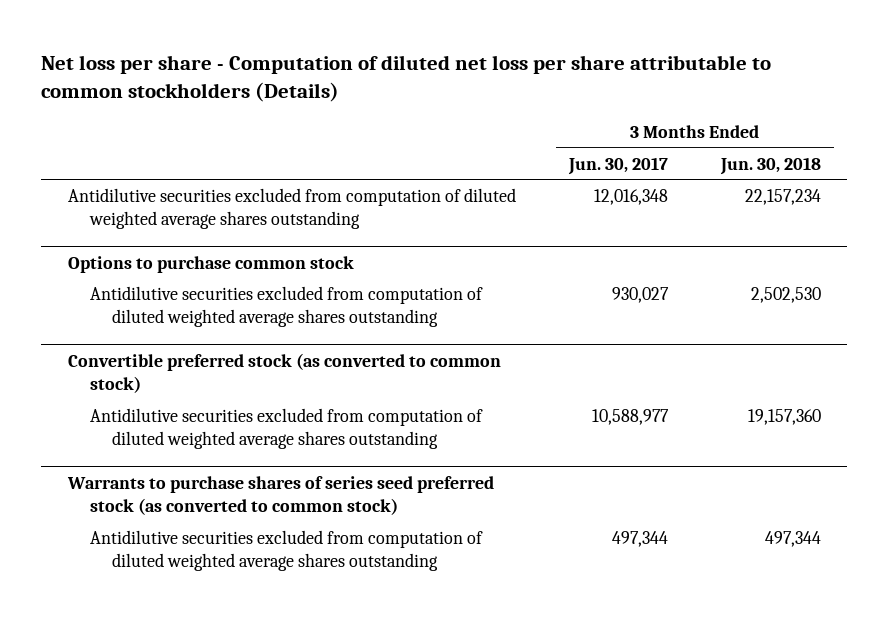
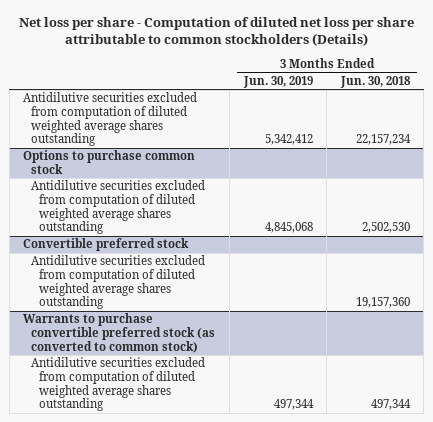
[567,156,668,175] Jun. 30, 2017 -> none
none -> [242,76,313,89] Jun. 30, 2019
[67,352,501,394] Convertible preferred stock (as converted to common stock) -> [23,238,190,252] Convertible preferred stock
[66,475,494,516] Warrants to purchase shares of series seed preferred stock (as converted to common stock) -> [23,313,216,353] Warrants to purchase convertible preferred stock (as converted to common stock)

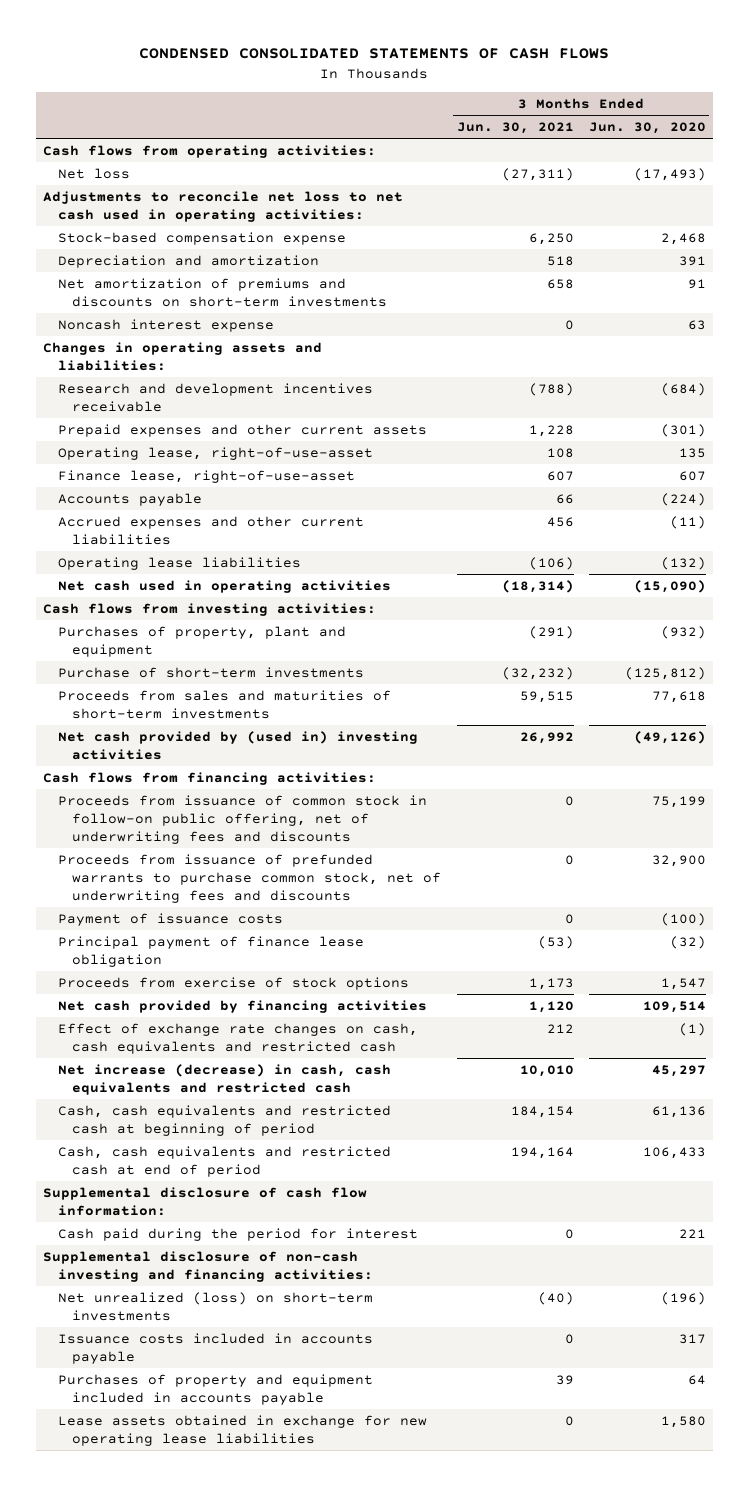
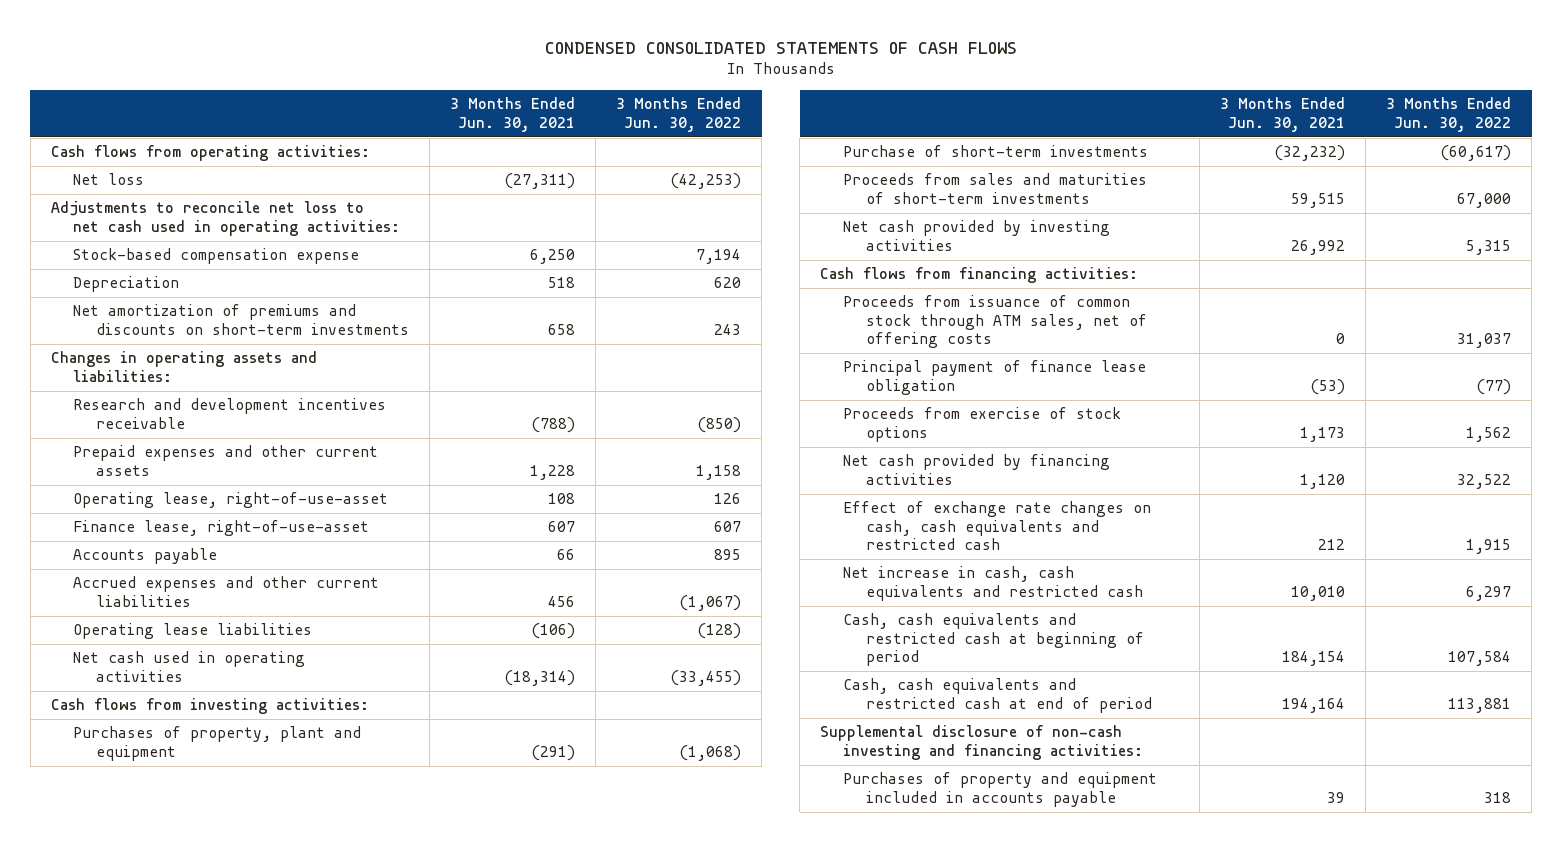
[588,121,706,134] Jun. 30, 2020 -> none
none -> [616,97,742,132] 3 Months Ended Jun. 30, 2022
[57,254,319,268] Depreciation and amortization -> [73,276,180,293] Depreciation
[57,318,274,332] Noncash interest expense -> none
[57,730,418,760] Net cash provided by (used in) investing activities -> [843,220,1111,251] Net cash provided by investing activities
[57,794,427,844] Proceeds from issuance of common stock in follow-on public offering, net of underwriting fees and discounts -> none
[57,853,442,903] Proceeds from issuance of prefunded warrants to purchase common stock, net of underwriting fees and discounts -> none
[57,912,283,926] Payment of issuance costs -> none
none -> [843,295,1148,349] Proceeds from issuance of common stock through ATM sales, net of offering costs
[57,1063,391,1095] Net increase (decrease) in cash, cash equivalents and restricted cash -> [843,566,1144,601] Net increase in cash, cash equivalents and restricted cash
[43,1186,368,1216] Supplemental disclosure of cash flow information: -> none
[57,1227,418,1241] Cash paid during the period for interest -> none
[57,1291,373,1321] Net unrealized (loss) on short-term investments -> none
[57,1332,373,1364] Issuance costs included in accounts payable -> none
[57,1414,427,1446] Lease assets obtained in exchange for new operating lease liabilities -> none

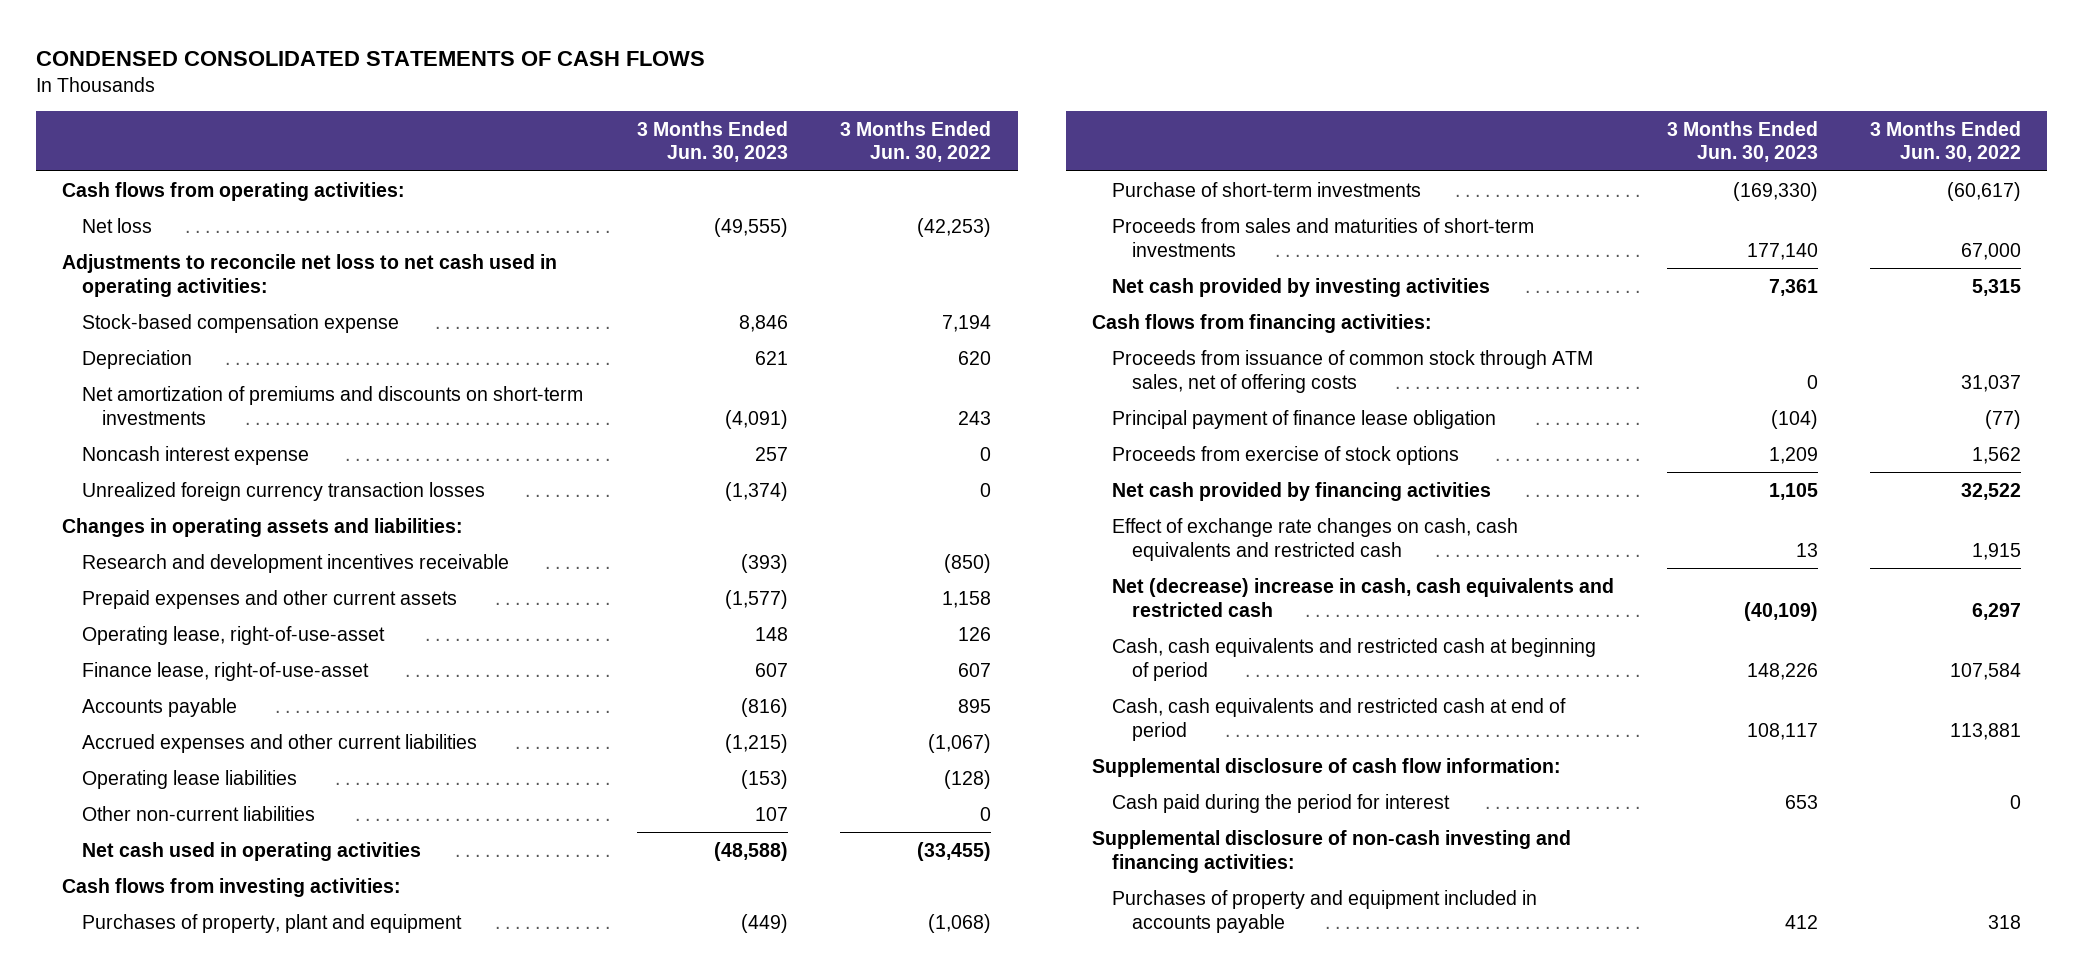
[450,97,576,132] 3 Months Ended Jun. 30, 2021 -> none
none -> [636,120,788,163] 3 Months Ended Jun. 30, 2023
none -> [82,445,310,465] Noncash interest expense
none -> [82,481,486,501] Unrealized foreign currency transaction losses
none -> [82,805,316,821] Other non-current liabilities
[843,566,1144,601] Net increase in cash, cash equivalents and restricted cash -> [1111,577,1614,617] Net (decrease) increase in cash, cash equivalents and restricted cash
none -> [1092,757,1562,777] Supplemental disclosure of cash flow information:
none -> [1111,793,1450,813] Cash paid during the period for interest

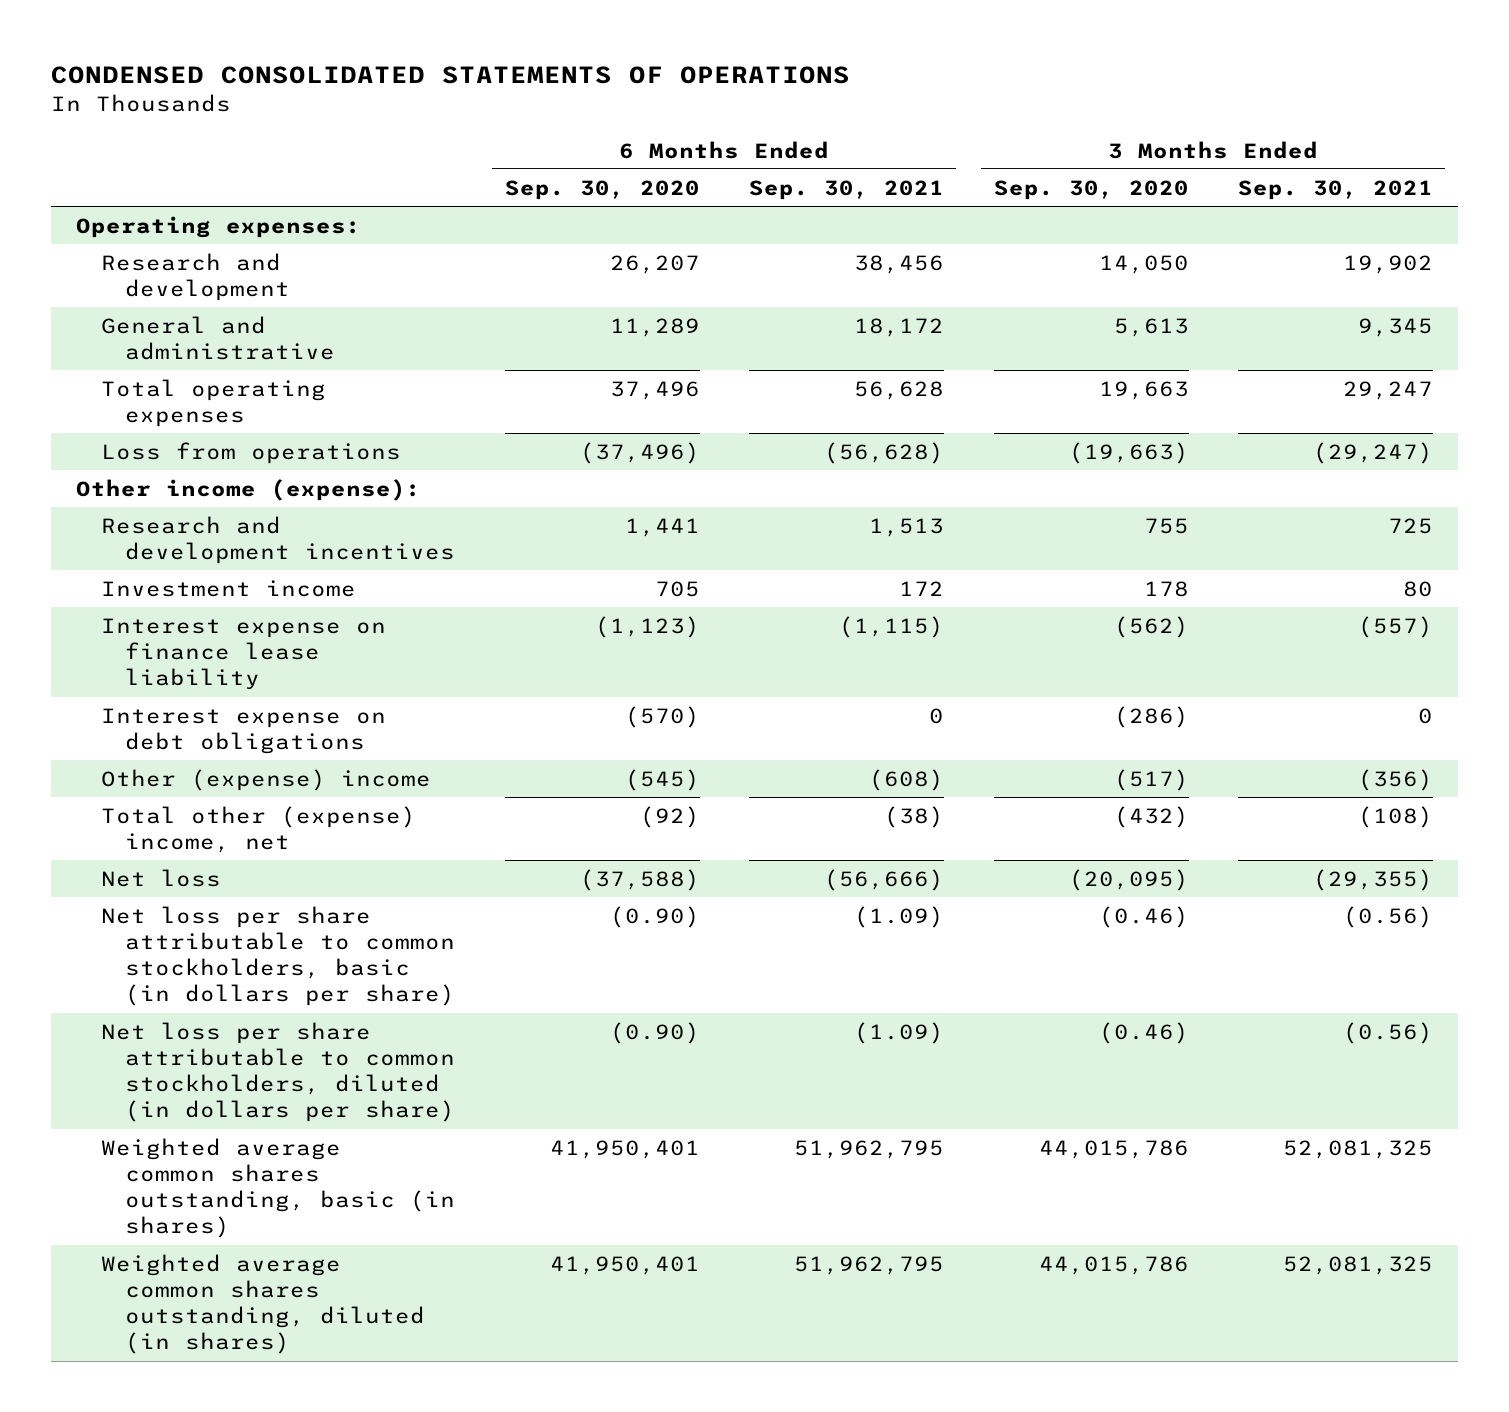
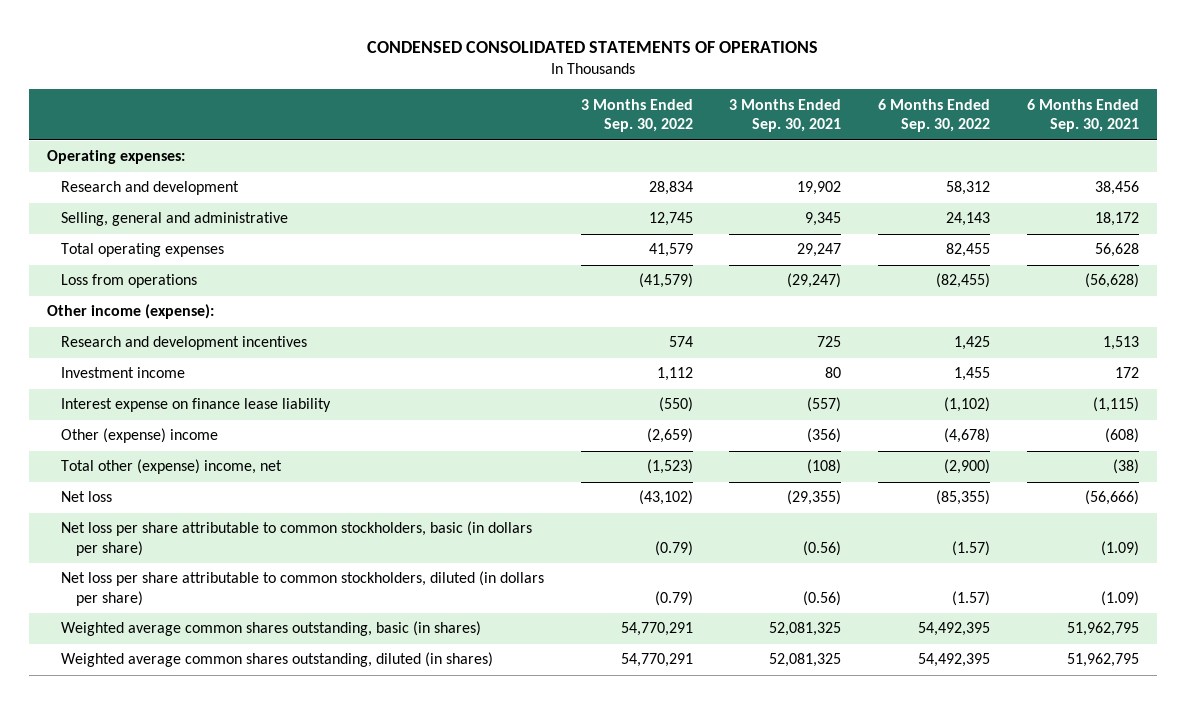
[504,179,700,200] Sep. 30, 2020 -> none
[993,179,1189,200] Sep. 30, 2020 -> none
none -> [580,98,693,133] 3 Months Ended Sep. 30, 2022
none -> [878,98,991,133] 6 Months Ended Sep. 30, 2022
[100,315,336,360] General and administrative -> [61,212,289,227] Selling, general and administrative
[100,707,386,754] Interest expense on debt obligations -> none

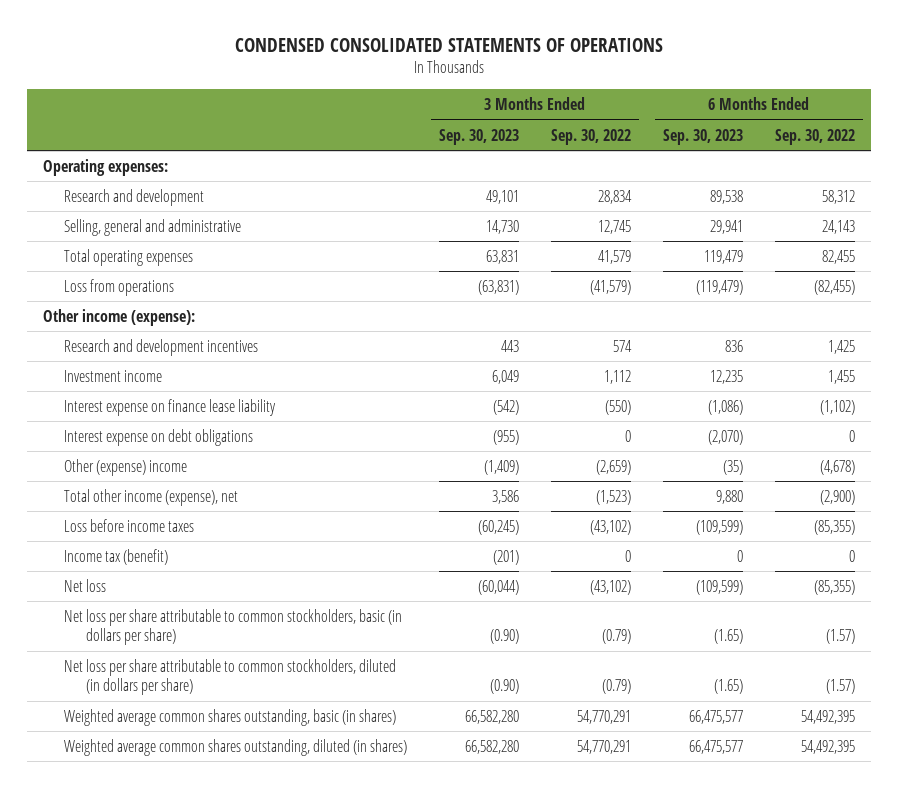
[729,98,842,133] 3 Months Ended Sep. 30, 2021 -> none
[1026,98,1139,133] 6 Months Ended Sep. 30, 2021 -> none
none -> [439,128,520,145] Sep. 30, 2023
none -> [662,128,743,145] Sep. 30, 2023
none -> [64,428,254,446] Interest expense on debt obligations
[61,459,283,475] Total other (expense) income, net -> [64,488,239,506] Total other income (expense), net
none -> [64,518,195,532] Loss before income taxes
none -> [64,548,169,565] Income tax (benefit)

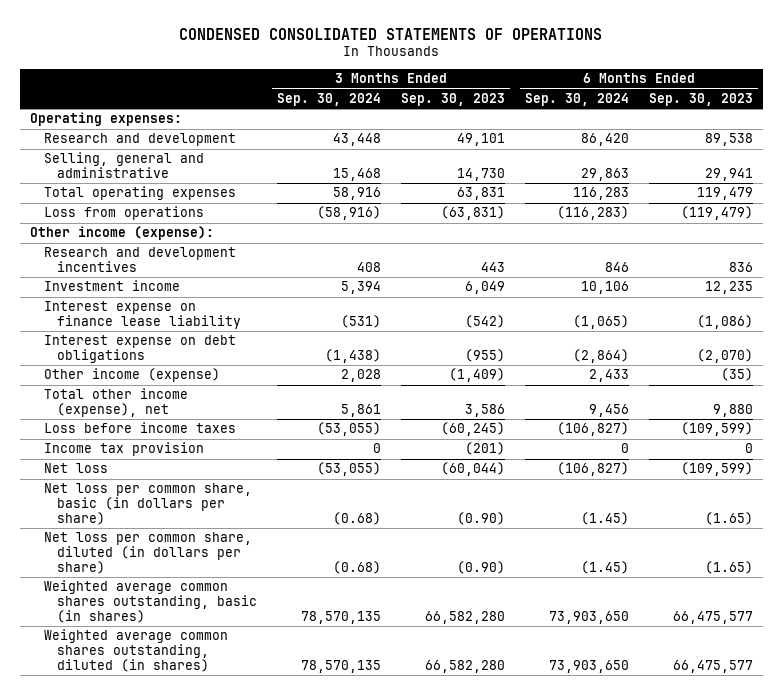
[550,128,631,145] Sep. 30, 2022 -> none
[774,128,855,145] Sep. 30, 2022 -> none
none -> [277,92,382,106] Sep. 30, 2024
none -> [524,92,629,106] Sep. 30, 2024
[64,458,188,476] Other (expense) income -> [43,368,220,383] Other income (expense)
[64,548,169,565] Income tax (benefit) -> [43,442,204,457] Income tax provision
[64,608,403,646] Net loss per share attributable to common stockholders, basic (in dollars per share) -> [43,483,252,525] Net loss per common share, basic (in dollars per share)
[64,658,397,696] Net loss per share attributable to common stockholders, diluted (in dollars per share) -> [43,532,252,574] Net loss per common share, diluted (in dollars per share)

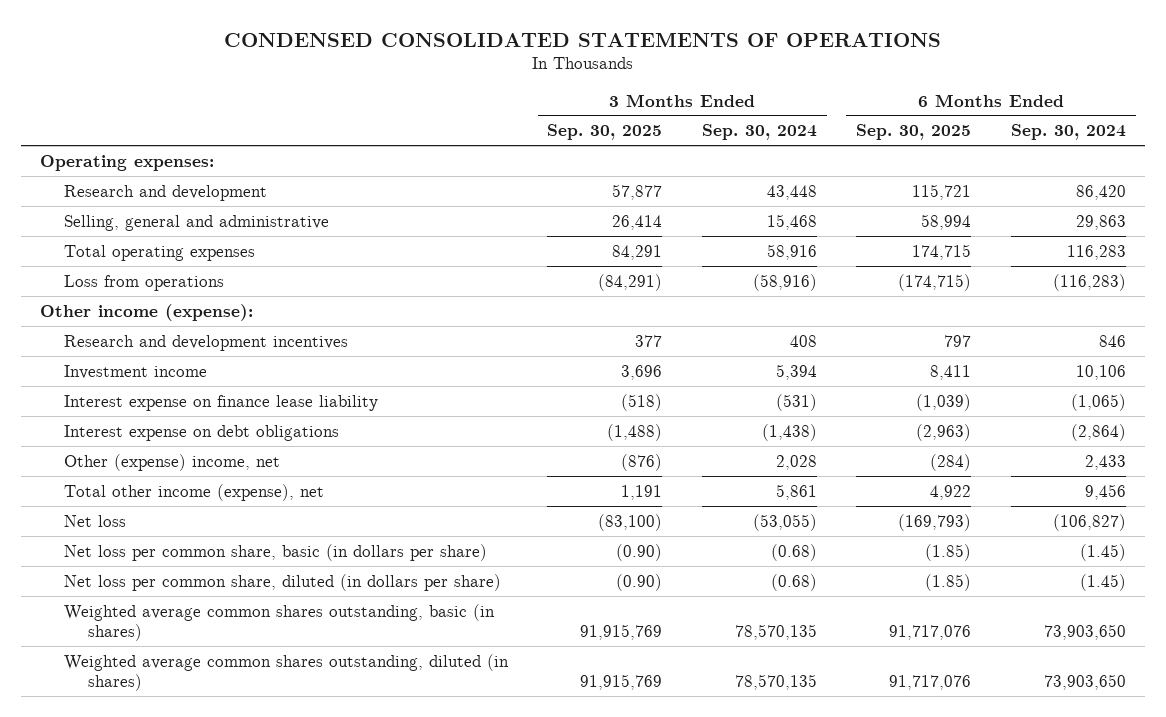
[401,92,506,106] Sep. 30, 2023 -> none
[648,92,753,106] Sep. 30, 2023 -> none
none -> [547,124,663,141] Sep. 30, 2025
none -> [856,124,972,141] Sep. 30, 2025
[43,368,220,383] Other income (expense) -> [64,453,281,471] Other (expense) income, net
[43,422,236,434] Loss before income taxes -> none
[43,442,204,457] Income tax provision -> none

